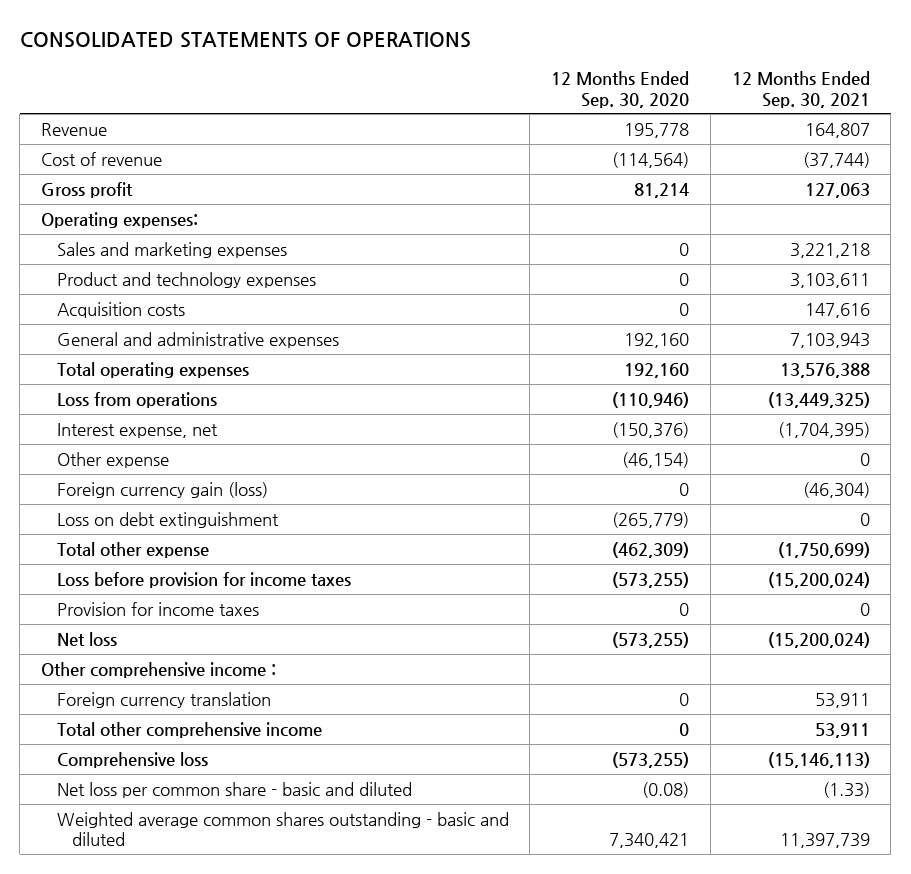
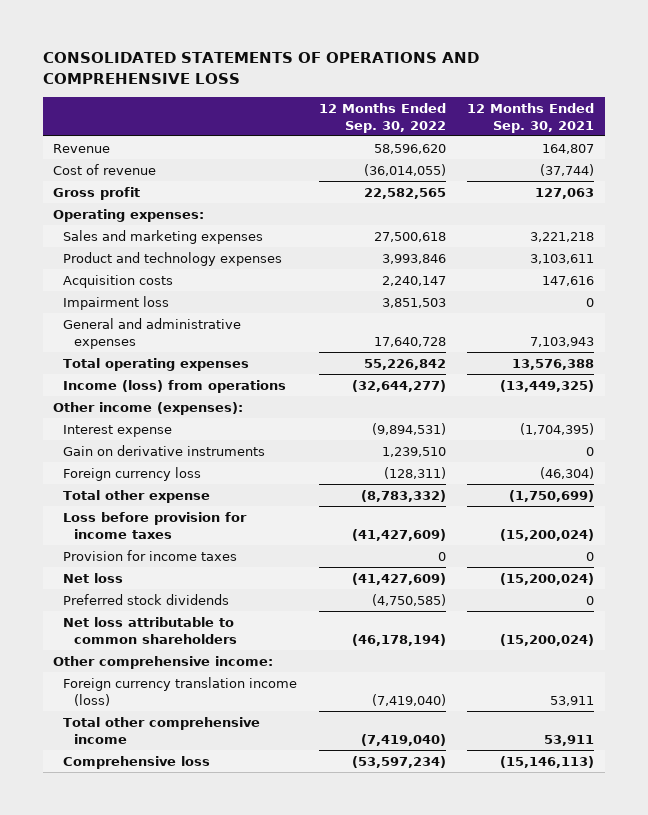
[19,32,471,49] CONSOLIDATED STATEMENTS OF OPERATIONS -> [42,52,479,84] CONSOLIDATED STATEMENTS OF OPERATIONS AND COMPREHENSIVE LOSS
[551,71,690,108] 12 Months Ended Sep. 30, 2020 -> none
none -> [318,102,446,133] 12 Months Ended Sep. 30, 2022
none -> [63,295,170,310] Impairment loss
[56,451,169,468] Other expense -> none
[56,511,279,528] Loss on debt extinguishment -> none
[56,391,217,408] Loss from operations -> [63,379,287,393] Income (loss) from operations
none -> [53,401,244,415] Other income (expenses):
[56,422,218,438] Interest expense, net -> [63,424,173,437] Interest expense
none -> [63,444,266,456] Gain on derivative instruments
[56,481,268,498] Foreign currency gain (loss) -> [63,466,202,481] Foreign currency loss
none -> [63,593,230,605] Preferred stock dividends
none -> [63,616,237,644] Net loss attributable to common shareholders
[41,661,277,678] Other comprehensive income : -> [53,655,274,669] Other comprehensive income:
[56,691,271,708] Foreign currency translation -> [63,676,298,706] Foreign currency translation income (loss)
[56,781,412,798] Net loss per common share - basic and diluted -> none
[56,811,509,847] Weighted average common shares outstanding - basic and diluted -> none

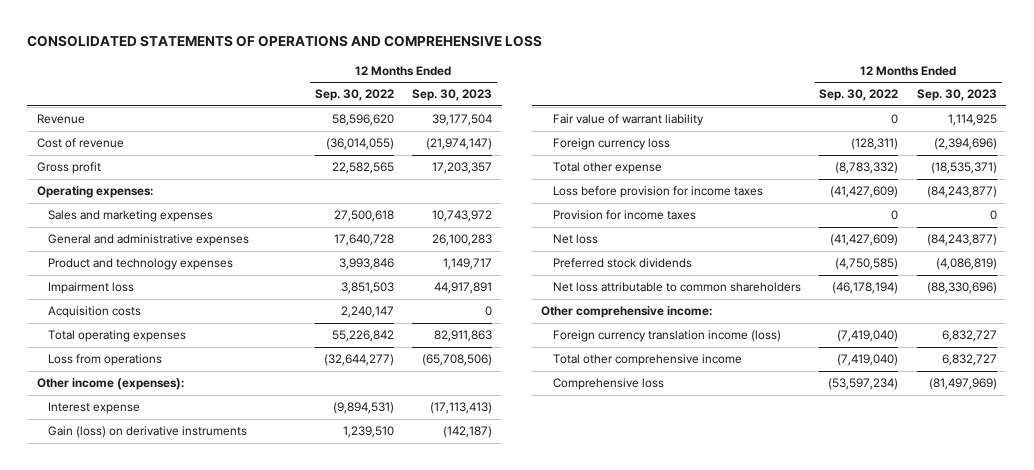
[467,102,595,133] 12 Months Ended Sep. 30, 2021 -> none
none -> [412,89,493,102] Sep. 30, 2023
[63,317,242,349] General and administrative expenses -> [47,234,249,247] General and administrative expenses
[63,274,174,288] Acquisition costs -> [47,306,141,319] Acquisition costs
[63,379,287,393] Income (loss) from operations -> [47,354,162,367] Loss from operations
[63,444,266,456] Gain on derivative instruments -> [47,426,247,439] Gain (loss) on derivative instruments
none -> [552,114,704,127] Fair value of warrant liability

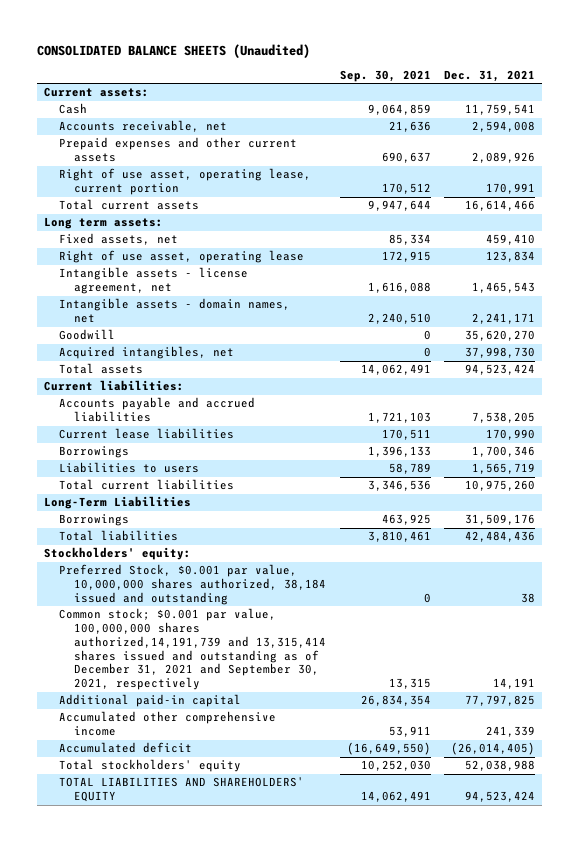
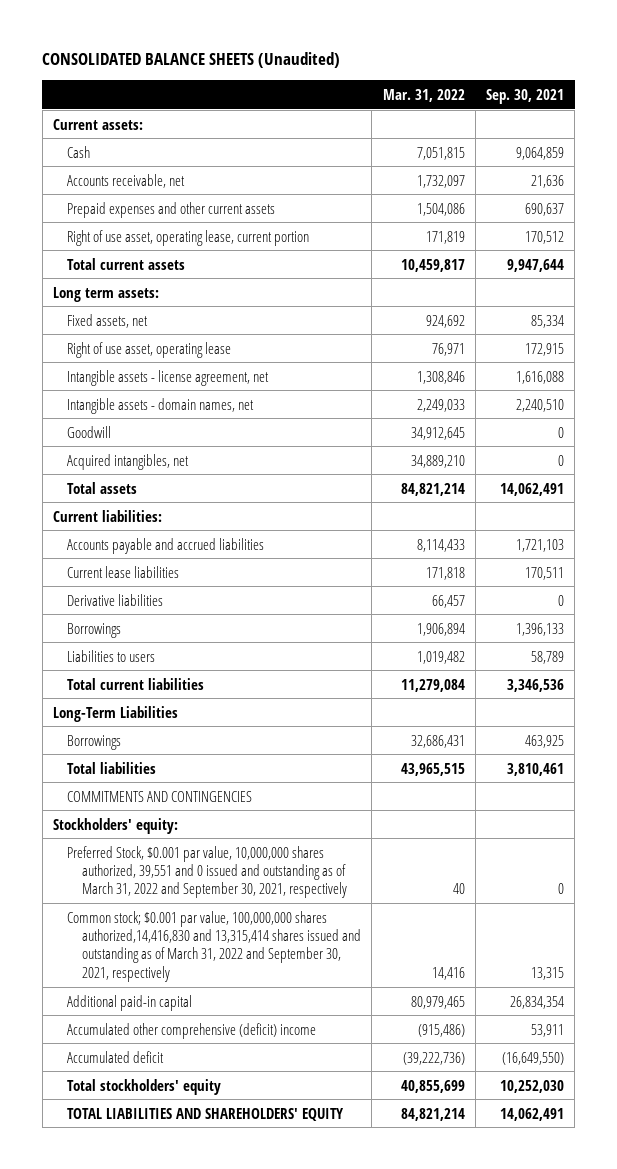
[444,69,536,82] Dec. 31, 2021 -> none
none -> [382,88,465,102] Mar. 31, 2022
none -> [67,593,164,606] Derivative liabilities
none -> [67,790,253,802] COMMITMENTS AND CONTINGENCIES
[59,564,326,605] Preferred Stock, $0.001 par value, 10,000,000 shares authorized, 38,184 issued and outstanding -> [67,845,348,899] Preferred Stock, $0.001 par value, 10,000,000 shares authorized, 39,551 and 0 issued and outstanding as of March 31, 2022 and September 30, 2021, respectively
[59,608,326,691] Common stock; $0.001 par value, 100,000,000 shares authorized,14,191,739 and 13,315,414 shares issued and outstanding as of December 31, 2021 and September 30, 2021, respectively -> [67,910,362,982] Common stock; $0.001 par value, 100,000,000 shares authorized,14,416,830 and 13,315,414 shares issued and outstanding as of March 31, 2022 and September 30, 2021, respectively
[59,711,277,737] Accumulated other comprehensive income -> [67,1022,317,1039] Accumulated other comprehensive (deficit) income

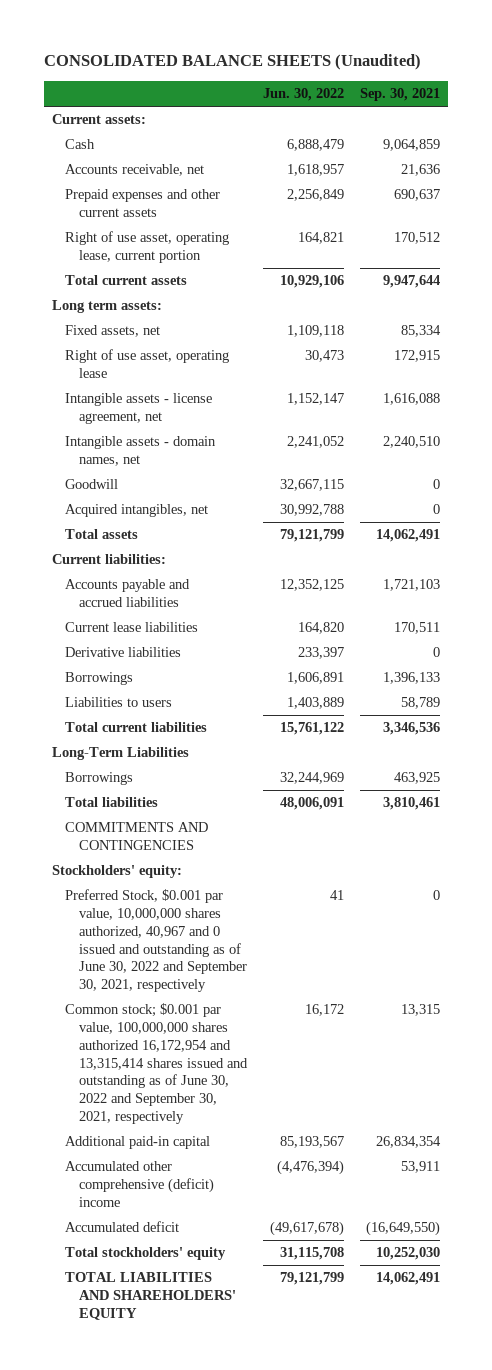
[382,88,465,102] Mar. 31, 2022 -> none
none -> [262,88,344,102] Jun. 30, 2022
[67,845,348,899] Preferred Stock, $0.001 par value, 10,000,000 shares authorized, 39,551 and 0 issued and outstanding as of March 31, 2022 and September 30, 2021, respectively -> [65,889,247,993] Preferred Stock, $0.001 par value, 10,000,000 shares authorized, 40,967 and 0 issued and outstanding as of June 30, 2022 and September 30, 2021, respectively
[67,910,362,982] Common stock; $0.001 par value, 100,000,000 shares authorized,14,416,830 and 13,315,414 shares issued and outstanding as of March 31, 2022 and September 30, 2021, respectively -> [65,1003,248,1124] Common stock; $0.001 par value, 100,000,000 shares authorized 16,172,954 and 13,315,414 shares issued and outstanding as of June 30, 2022 and September 30, 2021, respectively

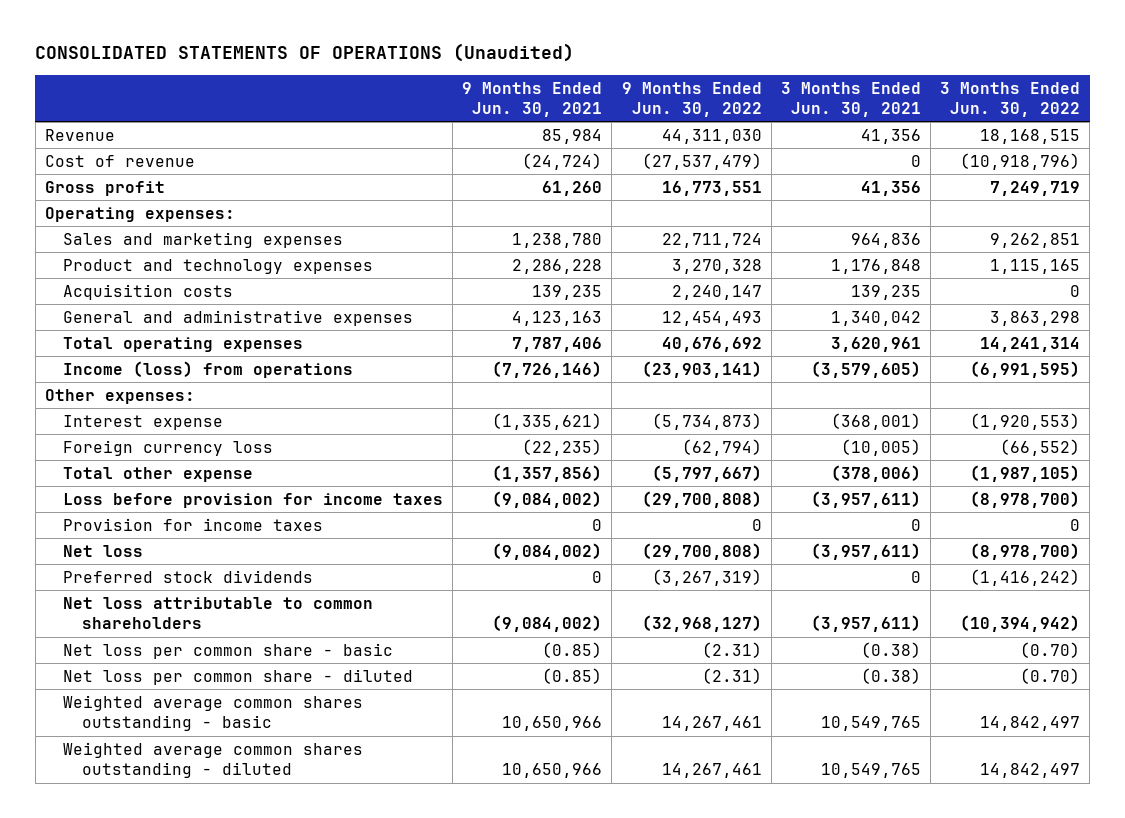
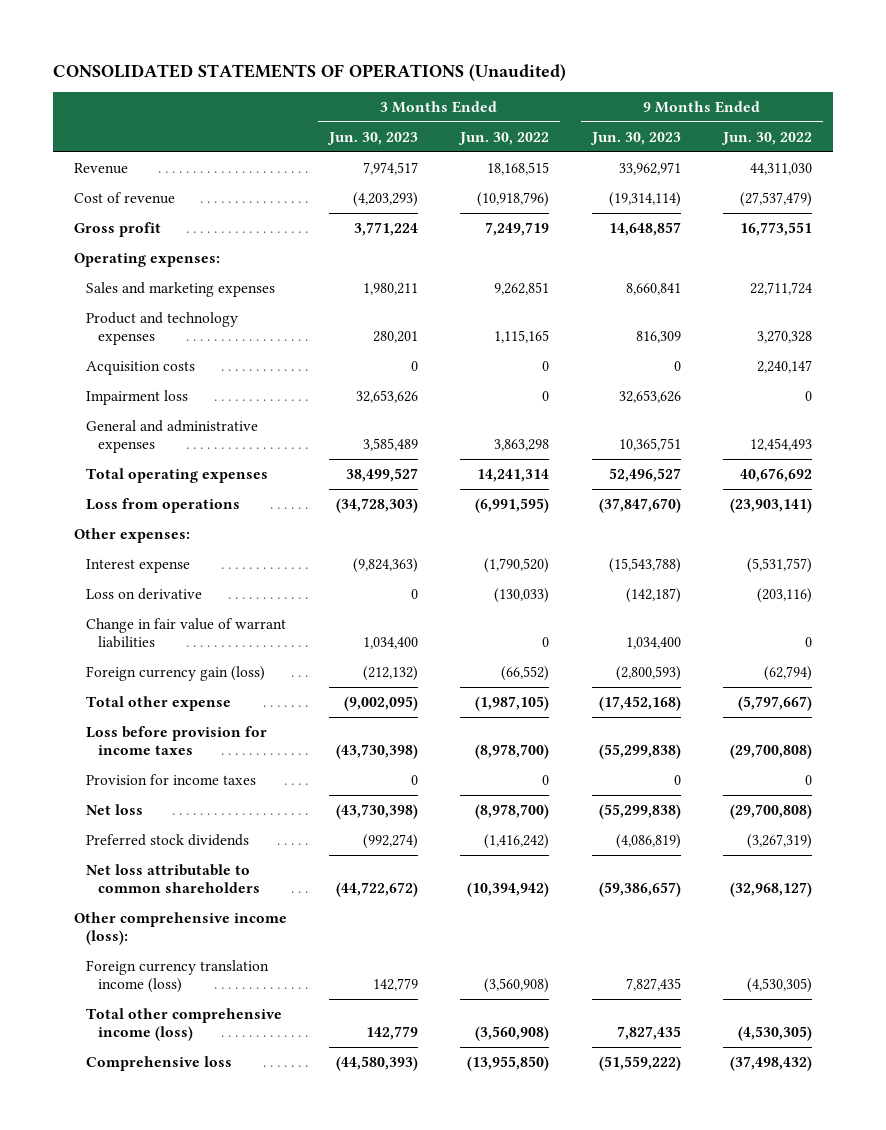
[462,81,603,117] 9 Months Ended Jun. 30, 2021 -> none
[780,81,921,117] 3 Months Ended Jun. 30, 2021 -> none
none -> [327,131,419,145] Jun. 30, 2023
none -> [589,131,681,145] Jun. 30, 2023
none -> [86,389,189,405] Impairment loss
[63,360,354,378] Income (loss) from operations -> [86,497,241,513] Loss from operations
[651,412,762,430] (5,734,873) -> [746,557,812,573] (5,531,757)
[969,412,1080,430] (1,920,553) -> [484,557,550,573] (1,790,520)
none -> [86,587,203,600] Loss on derivative
none -> [86,617,287,649] Change in fair value of warrant liabilities
[63,439,274,456] Foreign currency loss -> [86,665,266,681] Foreign currency gain (loss)
[63,642,394,659] Net loss per common share - basic -> none
[63,668,414,685] Net loss per common share - diluted -> none
[63,694,364,732] Weighted average common shares outstanding - basic -> none
[63,741,364,779] Weighted average common shares outstanding - diluted -> none
none -> [73,911,287,946] Other comprehensive income (loss):
none -> [86,959,270,994] Foreign currency translation income (loss)
none -> [86,1007,283,1042] Total other comprehensive income (loss)
none -> [86,1055,233,1071] Comprehensive loss

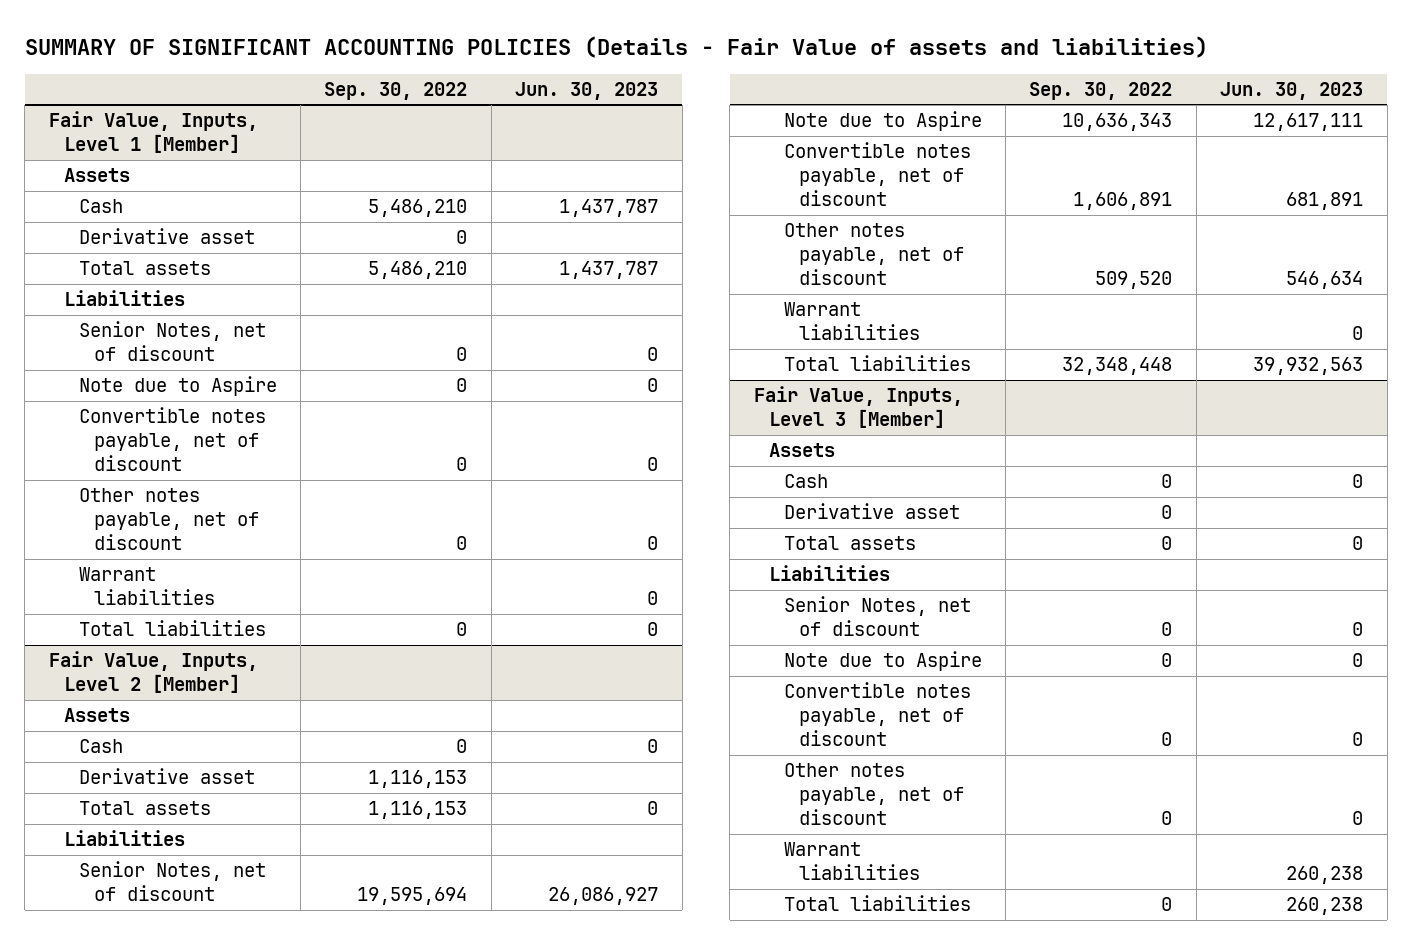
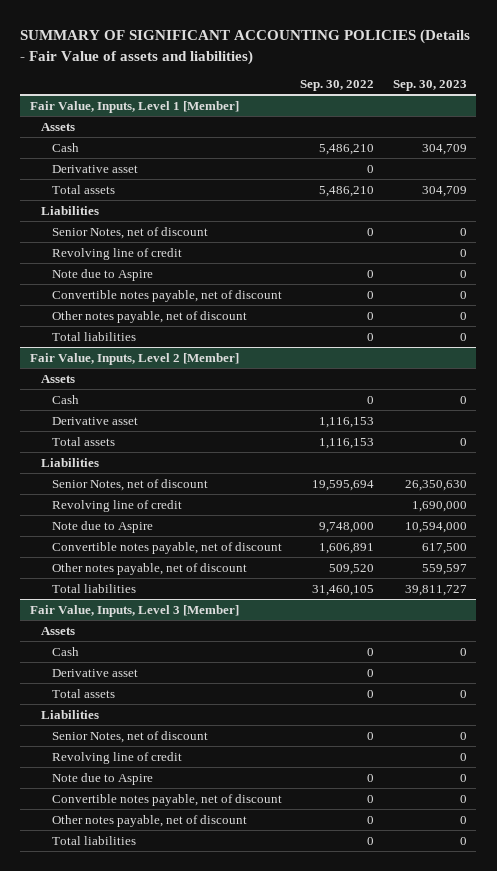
[515,81,659,100] Jun. 30, 2023 -> none
none -> [392,80,467,92] Sep. 30, 2023
none -> [51,247,182,260] Revolving line of credit
[78,567,215,606] Warrant liabilities -> none
none -> [51,499,182,512] Revolving line of credit
[1062,113,1173,132] 10,636,343 -> [319,521,375,533] 9,748,000
[783,302,920,341] Warrant liabilities -> none
[1062,357,1173,376] 32,348,448 -> [312,584,375,596] 31,460,105
none -> [51,751,182,764] Revolving line of credit
[783,842,920,881] Warrant liabilities -> none

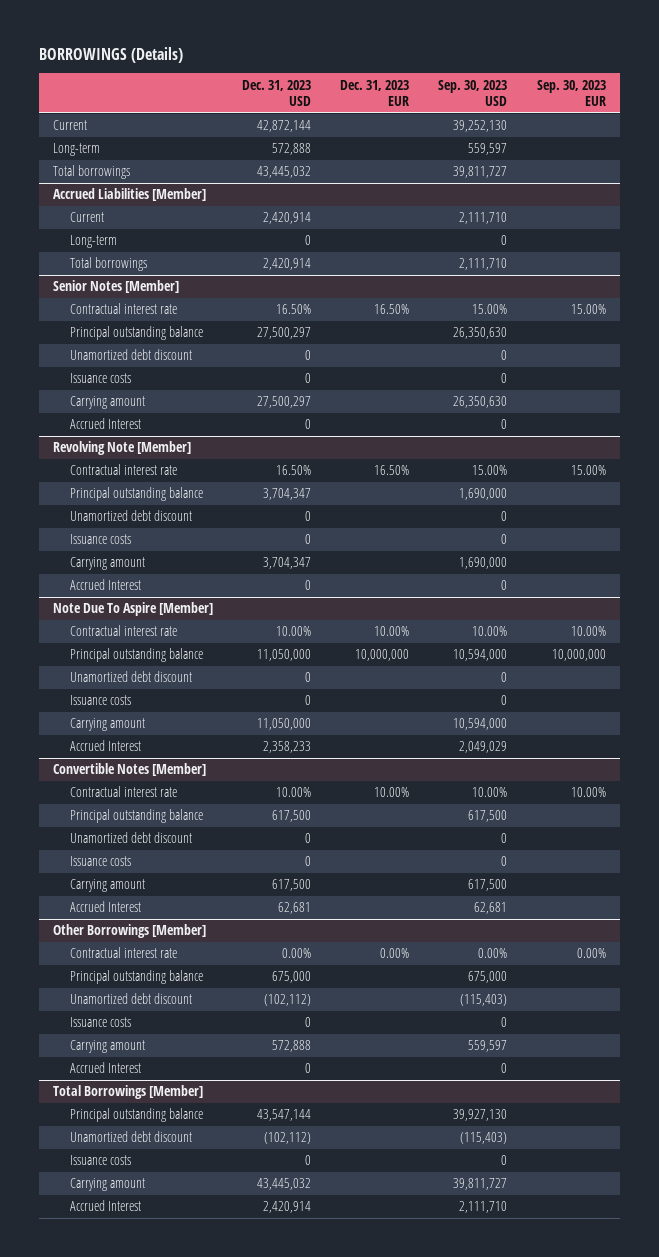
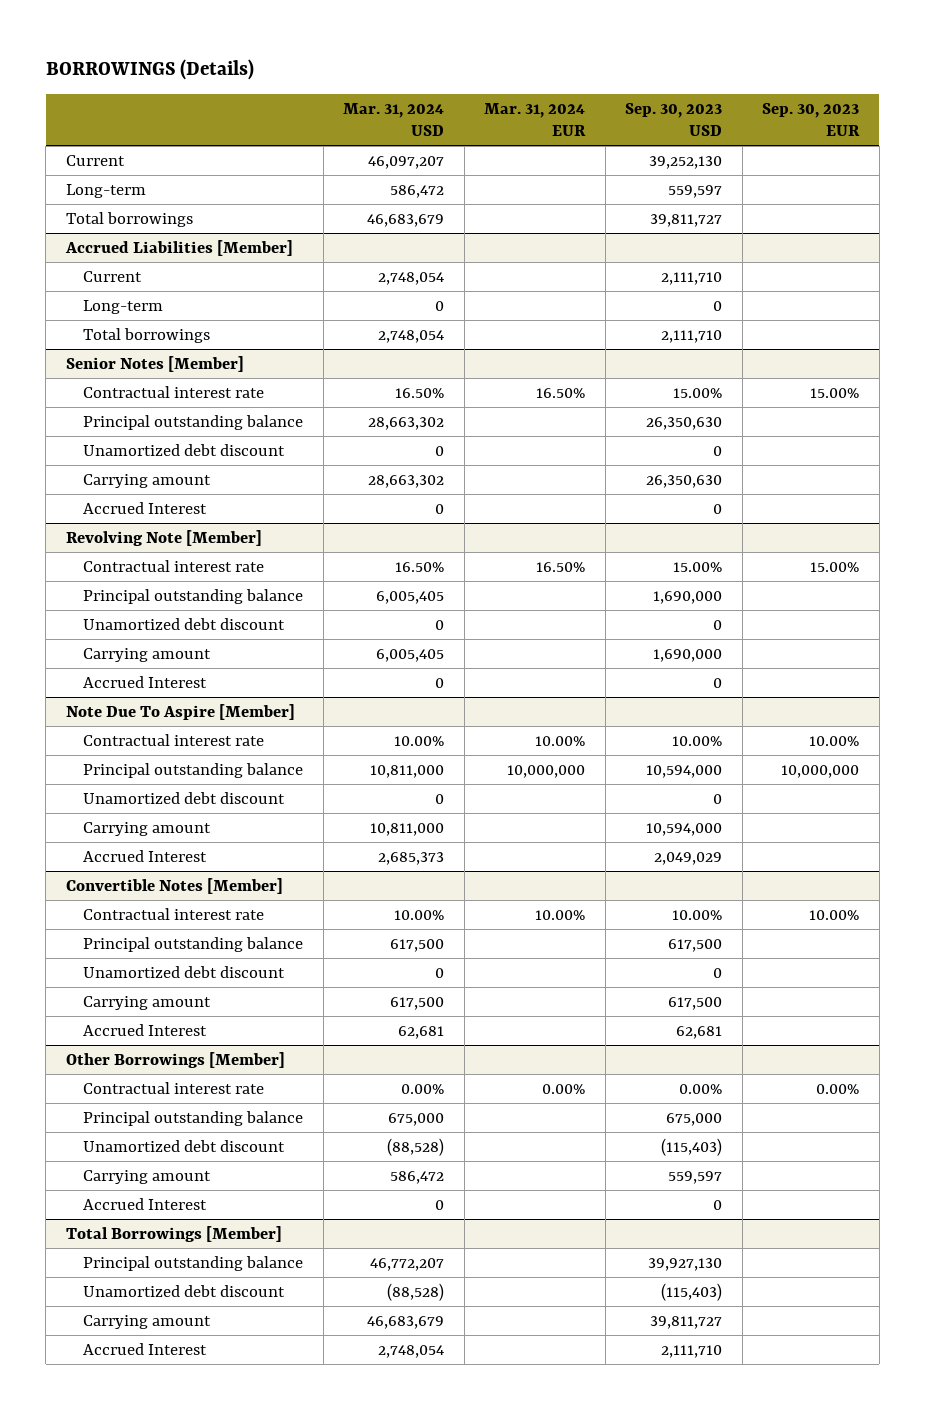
[242,79,312,106] Dec. 31, 2023 USD -> none
[340,79,410,106] Dec. 31, 2023 EUR -> none
none -> [343,103,445,137] Mar. 31, 2024 USD
none -> [484,103,587,137] Mar. 31, 2024 EUR
[70,373,132,384] Issuance costs -> none
[70,534,132,545] Issuance costs -> none
[70,695,132,706] Issuance costs -> none
[70,856,132,867] Issuance costs -> none
[70,1017,132,1028] Issuance costs -> none
[70,1155,132,1166] Issuance costs -> none

